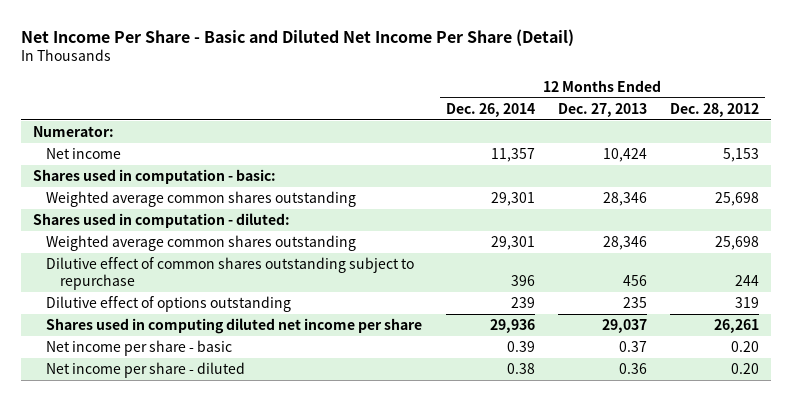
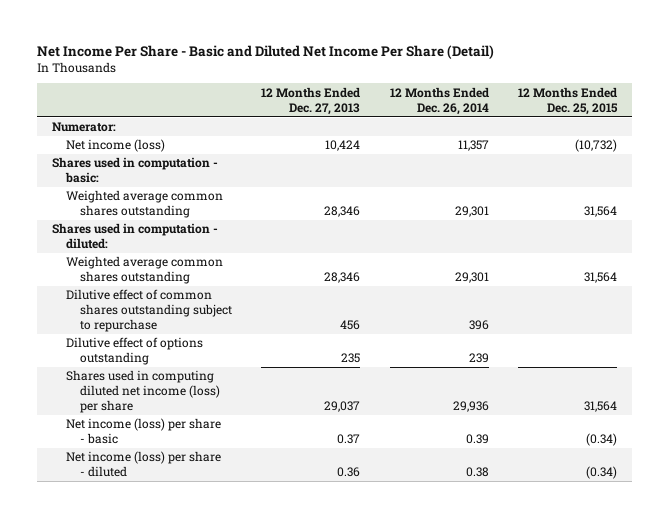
[669,102,759,117] Dec. 28, 2012 -> none
none -> [517,86,618,115] 12 Months Ended Dec. 25, 2015
[46,148,122,160] Net income -> [65,139,165,153] Net income (loss)
[46,318,423,335] Shares used in computing diluted net income per share -> [65,370,220,414] Shares used in computing diluted net income (loss) per share
[46,340,233,357] Net income per share - basic -> [65,418,221,445] Net income (loss) per share - basic
[46,362,246,379] Net income per share - diluted -> [65,451,221,478] Net income (loss) per share - diluted

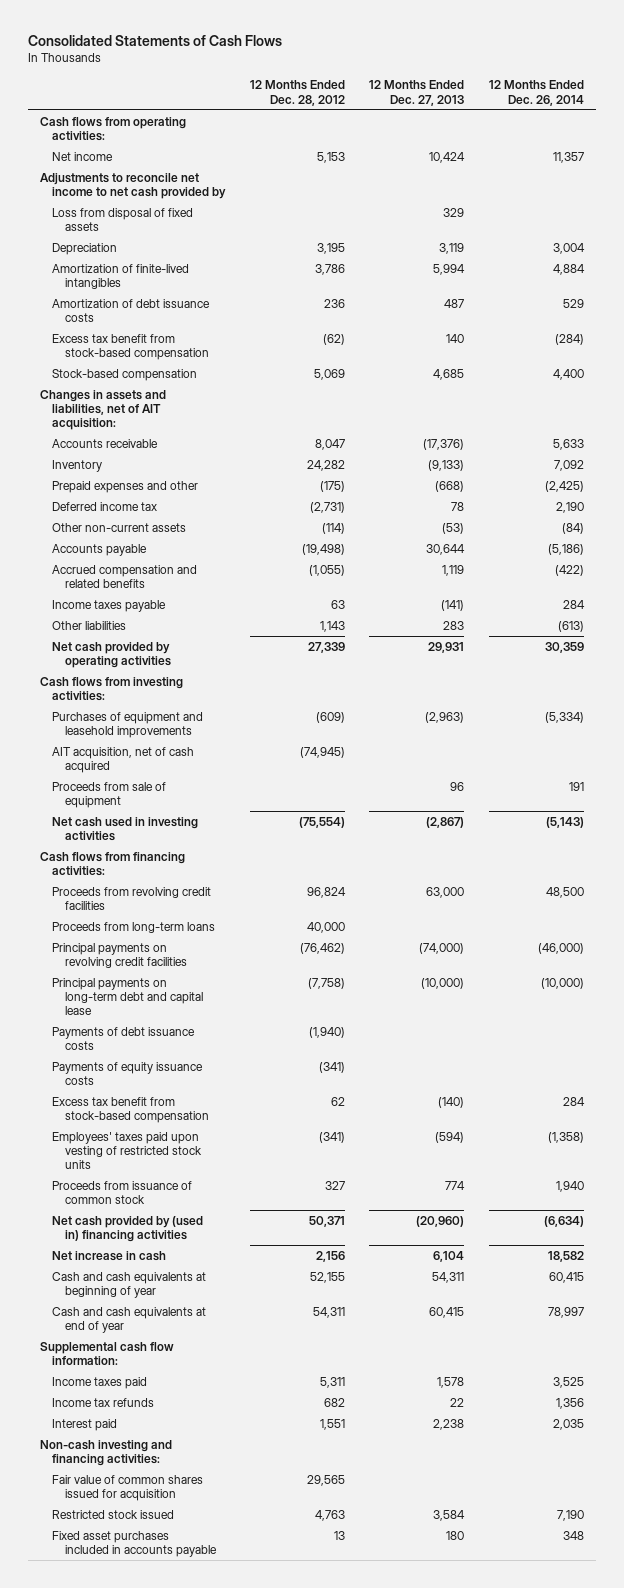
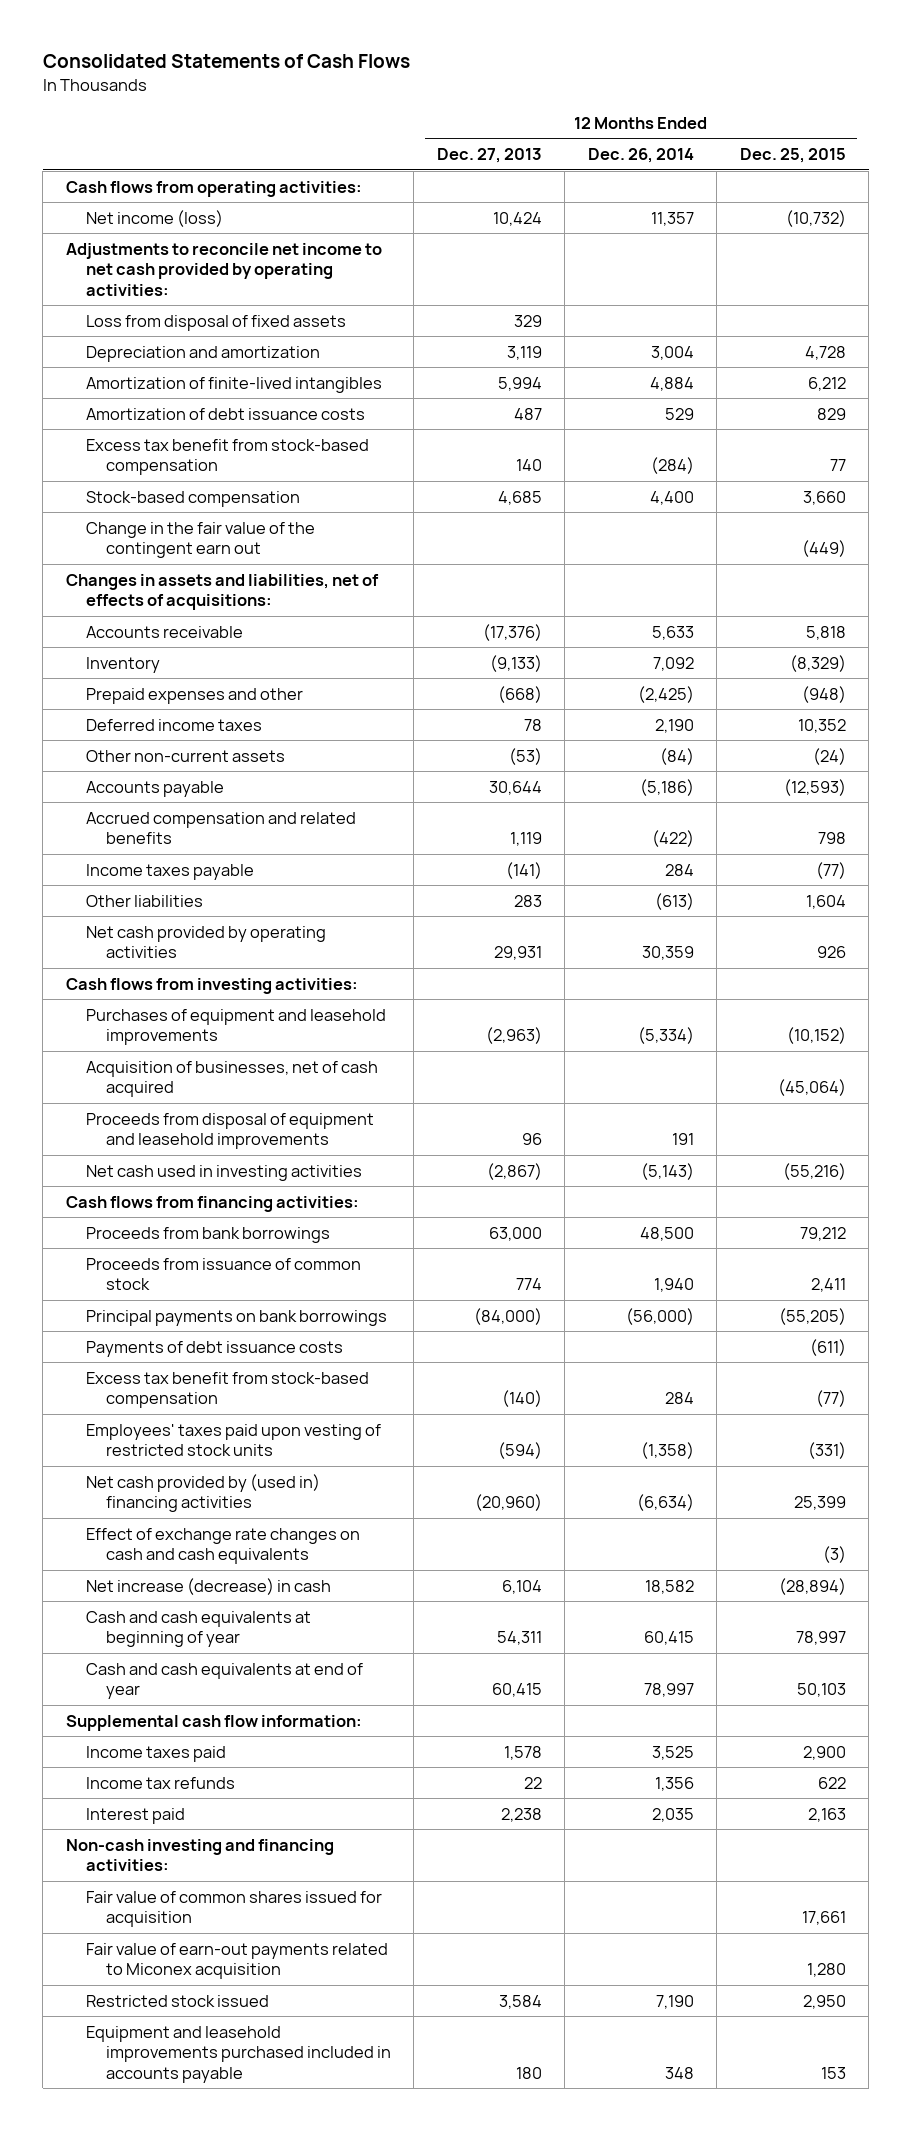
[249,80,345,106] 12 Months Ended Dec. 28, 2012 -> none
none -> [739,148,846,164] Dec. 25, 2015
[52,151,114,161] Net income -> [85,209,223,227] Net income (loss)
[39,172,227,200] Adjustments to reconcile net income to net cash provided by -> [65,242,382,296] Adjustments to reconcile net income to net cash provided by operating activities:
[52,242,118,255] Depreciation -> [85,345,320,362] Depreciation and amortization
none -> [85,521,315,559] Change in the fair value of the contingent earn out
[39,389,166,431] Changes in assets and liabilities, net of AIT acquisition: -> [65,573,379,611] Changes in assets and liabilities, net of effects of acquisitions:
[52,501,158,511] Deferred income tax -> [85,718,262,731] Deferred income taxes
[52,746,195,774] AIT acquisition, net of cash acquired -> [85,1060,378,1098] Acquisition of businesses, net of cash acquired
[52,781,167,809] Proceeds from sale of equipment -> [85,1112,374,1150] Proceeds from disposal of equipment and leasehold improvements
[52,921,216,933] Proceeds from long-term loans -> none
[52,942,187,969] Principal payments on revolving credit facilities -> none
[52,886,212,911] Proceeds from revolving credit facilities -> [85,1226,330,1243] Proceeds from bank borrowings
[52,1180,193,1205] Proceeds from issuance of common stock -> [85,1257,361,1291] Proceeds from issuance of common stock
[52,977,203,1016] Principal payments on long-term debt and capital lease -> [85,1309,387,1326] Principal payments on bank borrowings
[421,977,465,989] (10,000) -> [473,1307,542,1325] (84,000)
[540,977,584,989] (10,000) -> [625,1307,694,1325] (56,000)
[52,1061,204,1086] Payments of equity issuance costs -> none
none -> [85,1527,360,1565] Effect of exchange rate changes on cash and cash equivalents
[52,1250,167,1261] Net increase in cash -> [85,1577,331,1595] Net increase (decrease) in cash
none -> [85,1942,388,1980] Fair value of earn-out payments related to Miconex acquisition
[52,1530,217,1558] Fixed asset purchases included in accounts payable -> [85,2025,392,2083] Equipment and leasehold improvements purchased included in accounts payable

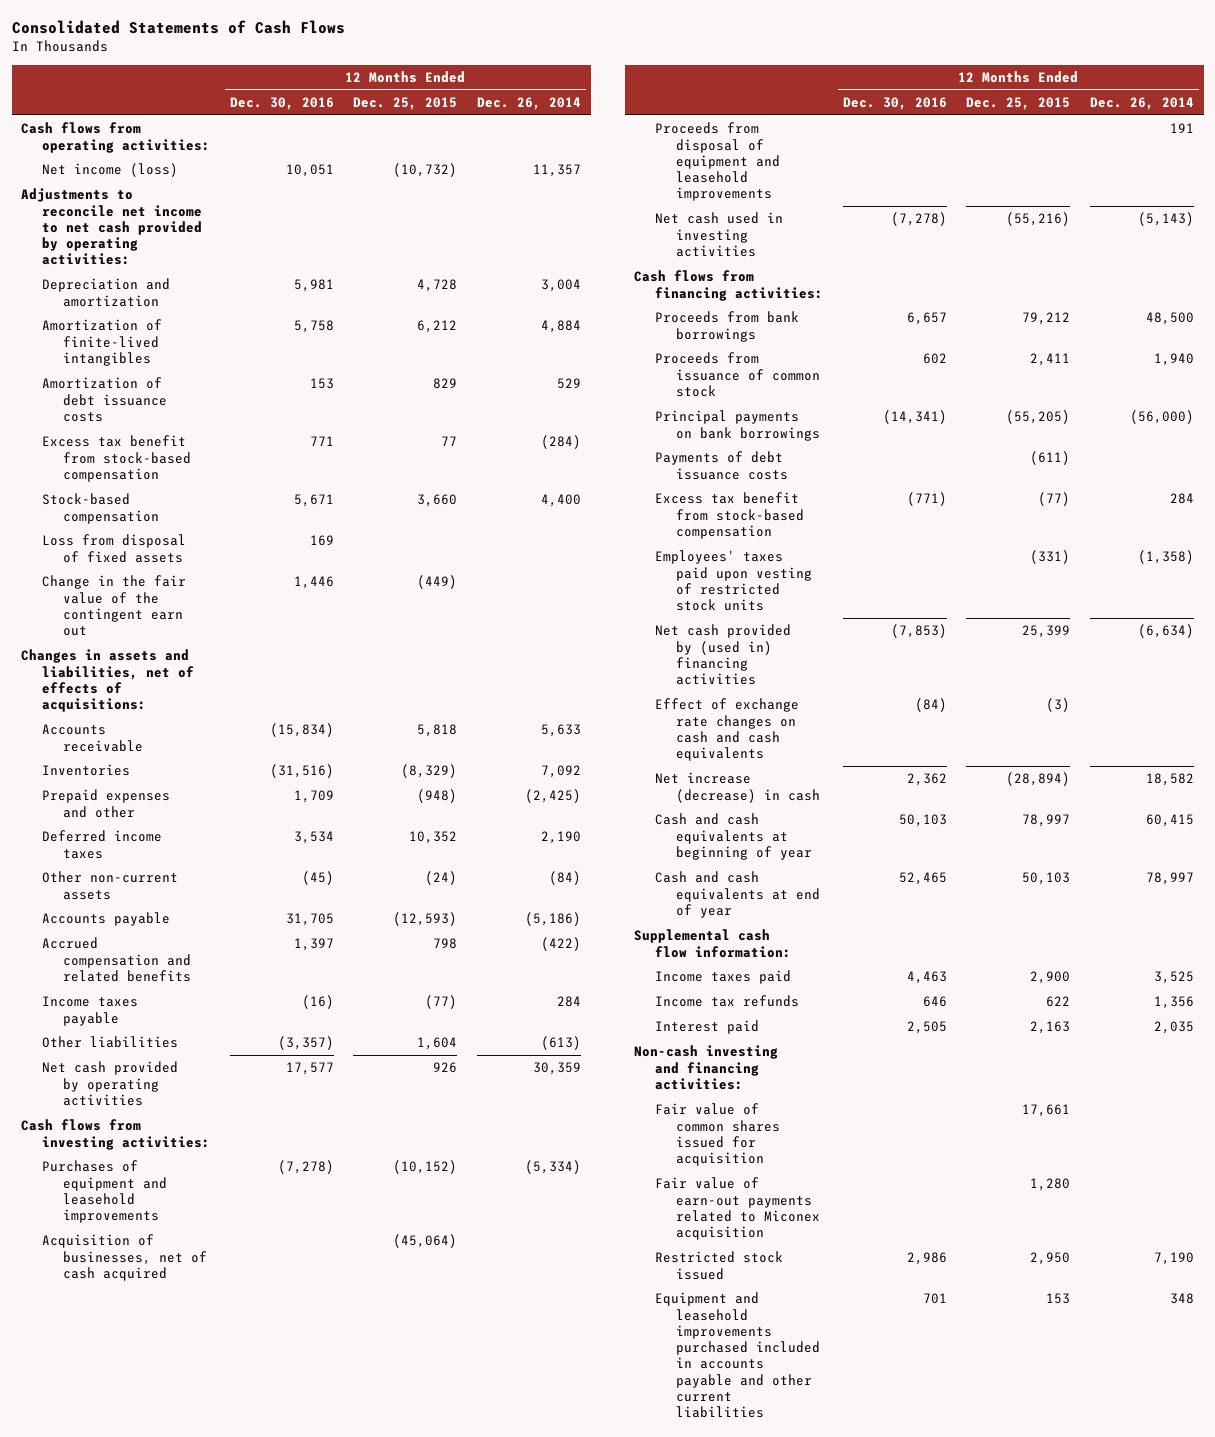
[436,148,542,164] Dec. 27, 2013 -> none
none -> [229,97,334,111] Dec. 30, 2016
[85,314,346,331] Loss from disposal of fixed assets -> [41,534,186,563] Loss from disposal of fixed assets
[85,656,160,673] Inventory -> [41,764,130,777] Inventories
[85,2025,392,2083] Equipment and leasehold improvements purchased included in accounts payable -> [655,1292,820,1419] Equipment and leasehold improvements purchased included in accounts payable and other current liabilities

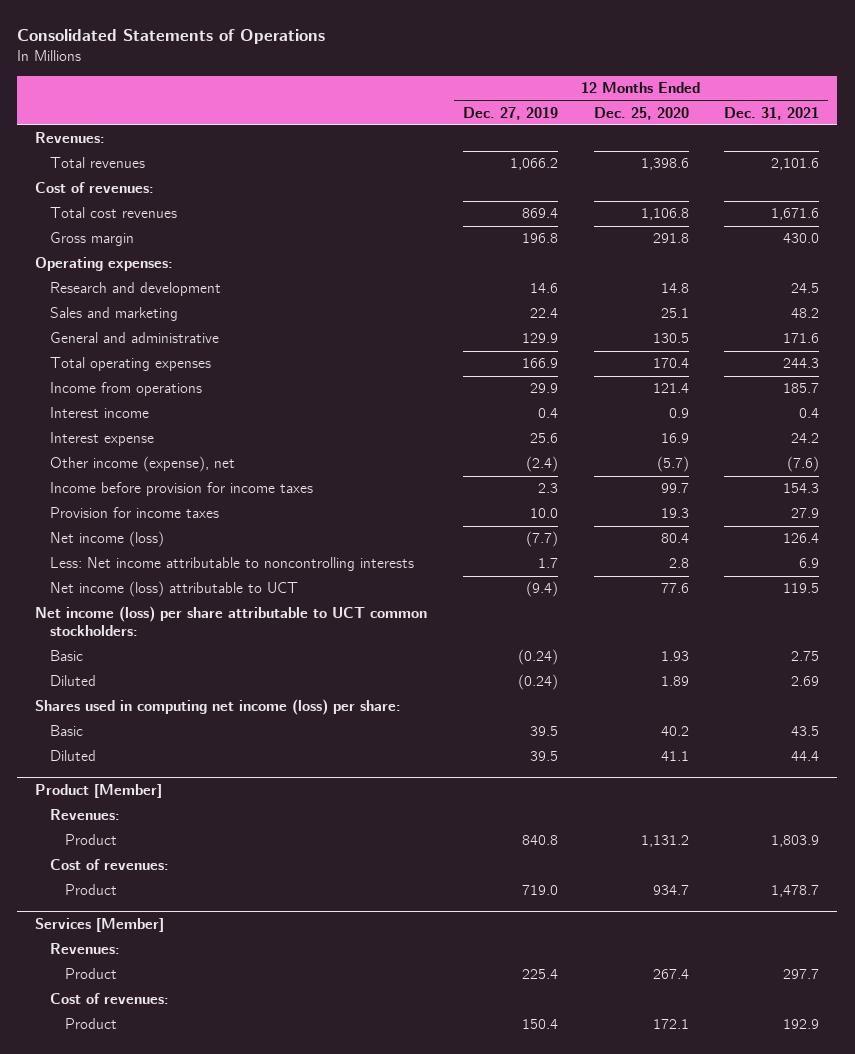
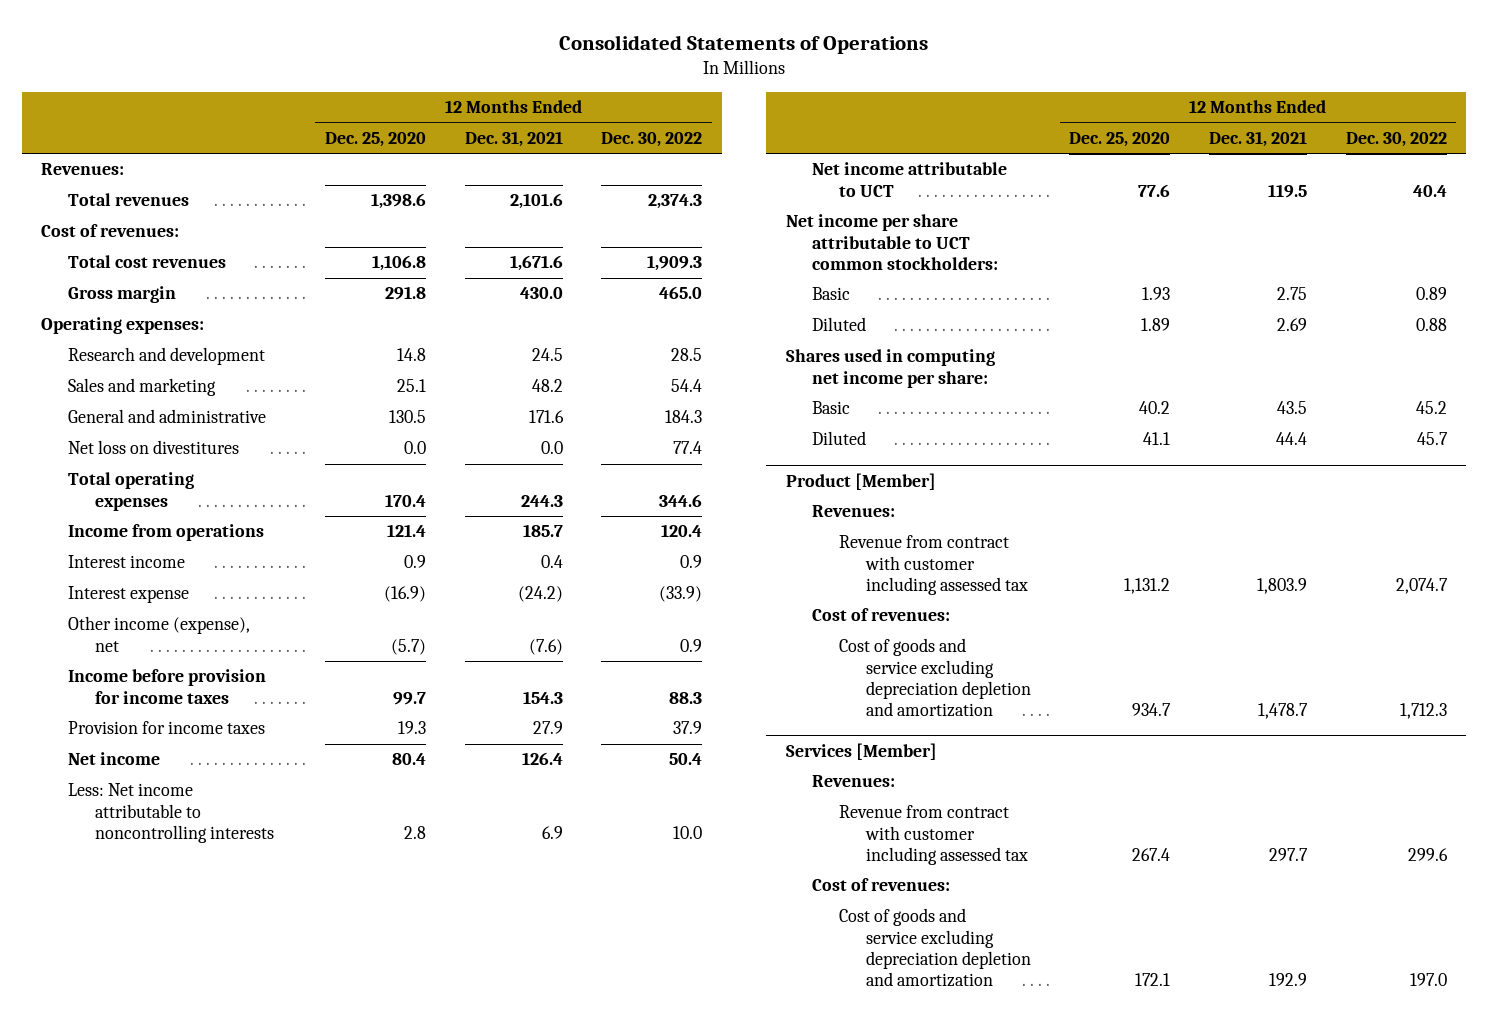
[462,106,558,120] Dec. 27, 2019 -> none
none -> [601,131,703,147] Dec. 30, 2022
none -> [67,440,239,455] Net loss on divestitures
[660,433,689,444] 16.9 -> [384,586,427,603] (16.9)
[791,433,820,444] 24.2 -> [517,586,563,603] (24.2)
[50,531,165,548] Net income (loss) -> [67,752,160,766] Net income
[50,581,299,598] Net income (loss) attributable to UCT -> [812,162,1008,197] Net income attributable to UCT
[35,606,428,637] Net income (loss) per share attributable to UCT common stockholders: -> [785,214,999,270] Net income per share attributable to UCT common stockholders:
[35,699,402,716] Shares used in computing net income (loss) per share: -> [785,349,995,388] Shares used in computing net income per share:
[65,834,118,846] Product -> [839,535,1028,595] Revenue from contract with customer including assessed tax
[65,884,118,896] Product -> [839,638,1031,717] Cost of goods and service excluding depreciation depletion and amortization
[65,968,118,980] Product -> [839,805,1028,865] Revenue from contract with customer including assessed tax
[65,1018,118,1030] Product -> [839,908,1031,987] Cost of goods and service excluding depreciation depletion and amortization

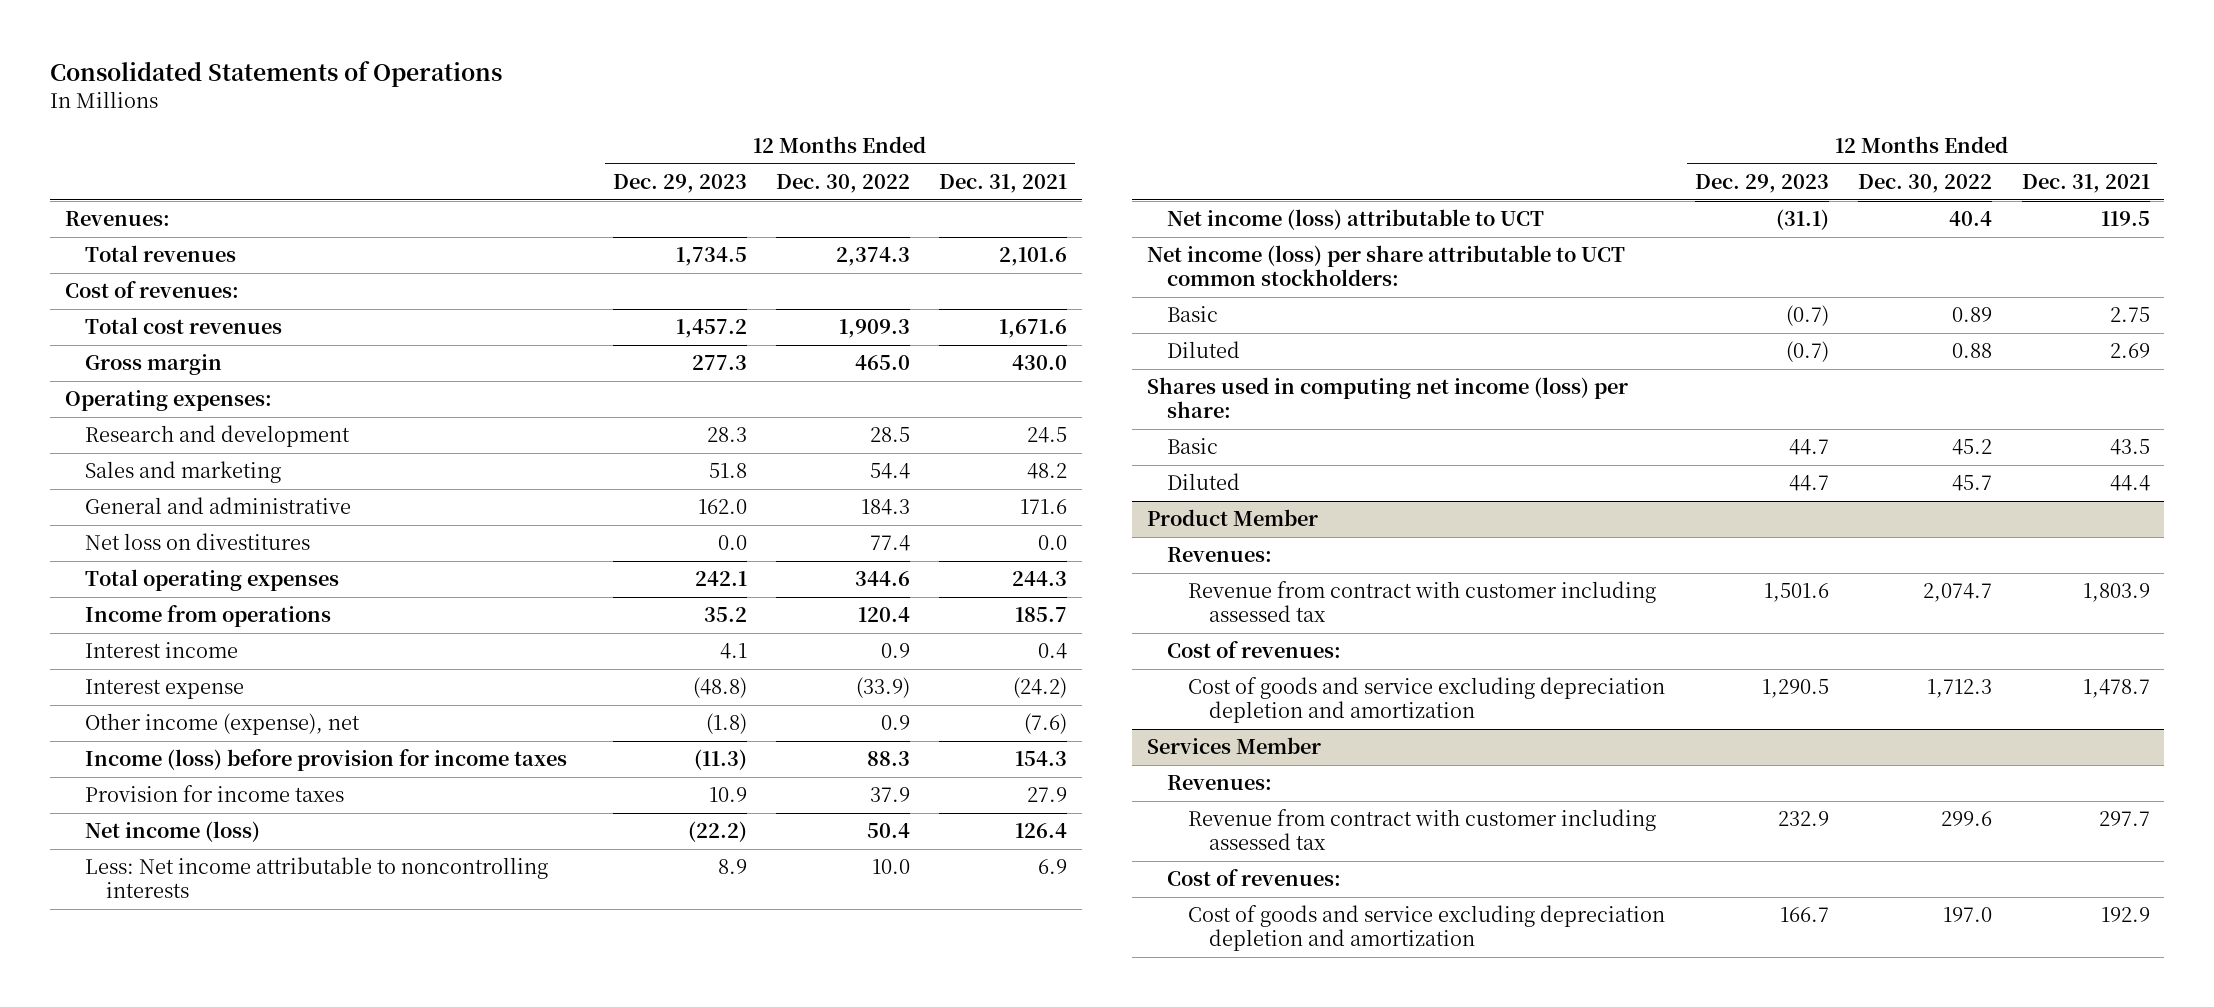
[325,131,427,147] Dec. 25, 2020 -> none
none -> [612,173,747,193] Dec. 29, 2023
[67,669,266,704] Income before provision for income taxes -> [85,749,568,772] Income (loss) before provision for income taxes
[67,752,160,766] Net income -> [85,821,261,843] Net income (loss)
[812,162,1008,197] Net income attributable to UCT -> [1167,209,1545,231] Net income (loss) attributable to UCT
[785,214,999,270] Net income per share attributable to UCT common stockholders: -> [1146,245,1625,287] Net income (loss) per share attributable to UCT common stockholders:
[785,349,995,388] Shares used in computing net income per share: -> [1146,377,1628,419] Shares used in computing net income (loss) per share:
[785,473,936,491] Product [Member] -> [1146,509,1318,527] Product Member
[785,743,937,761] Services [Member] -> [1146,737,1321,755] Services Member

